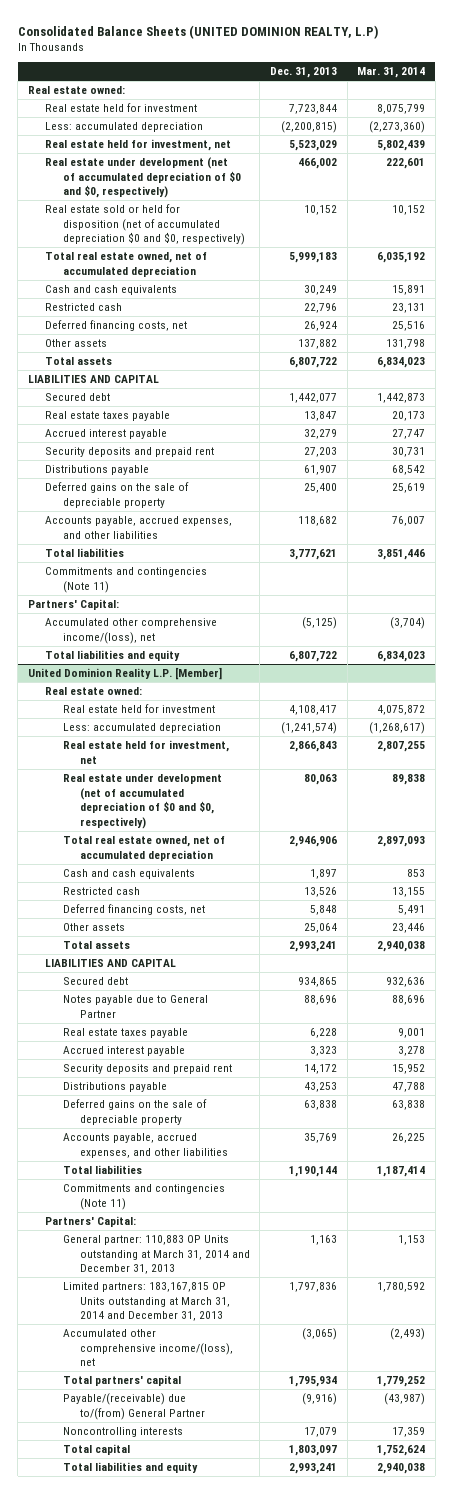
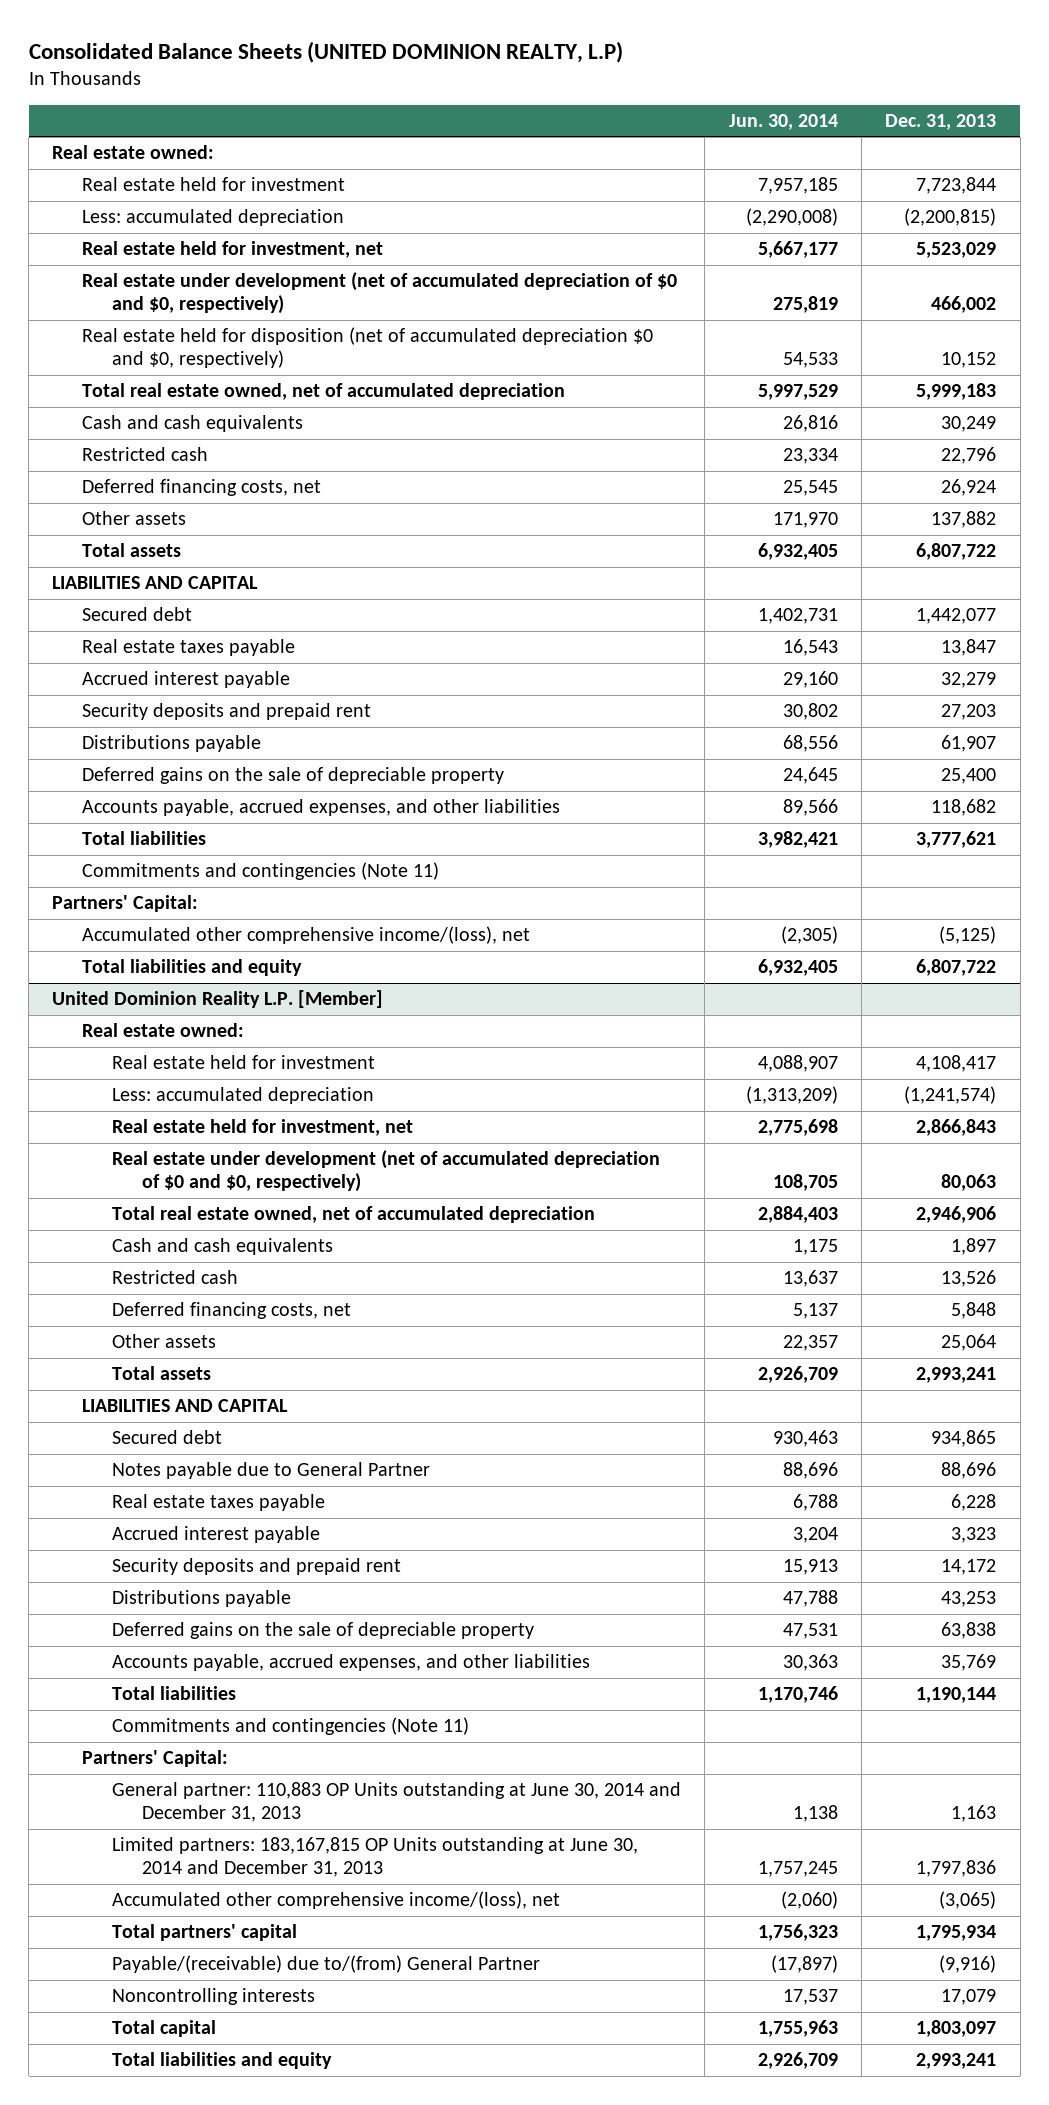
[357,67,426,79] Mar. 31, 2014 -> none
none -> [728,113,838,130] Jun. 30, 2014
[45,203,245,246] Real estate sold or held for disposition (net of accumulated depreciation $0 and $0, respectively) -> [82,327,654,369] Real estate held for disposition (net of accumulated depreciation $0 and $0, respectively)
[62,1234,250,1275] General partner: 110,883 OP Units outstanding at March 31, 2014 and December 31, 2013 -> [111,1782,681,1823] General partner: 110,883 OP Units outstanding at June 30, 2014 and December 31, 2013
[62,1281,230,1322] Limited partners: 183,167,815 OP Units outstanding at March 31, 2014 and December 31, 2013 -> [111,1837,638,1878] Limited partners: 183,167,815 OP Units outstanding at June 30, 2014 and December 31, 2013

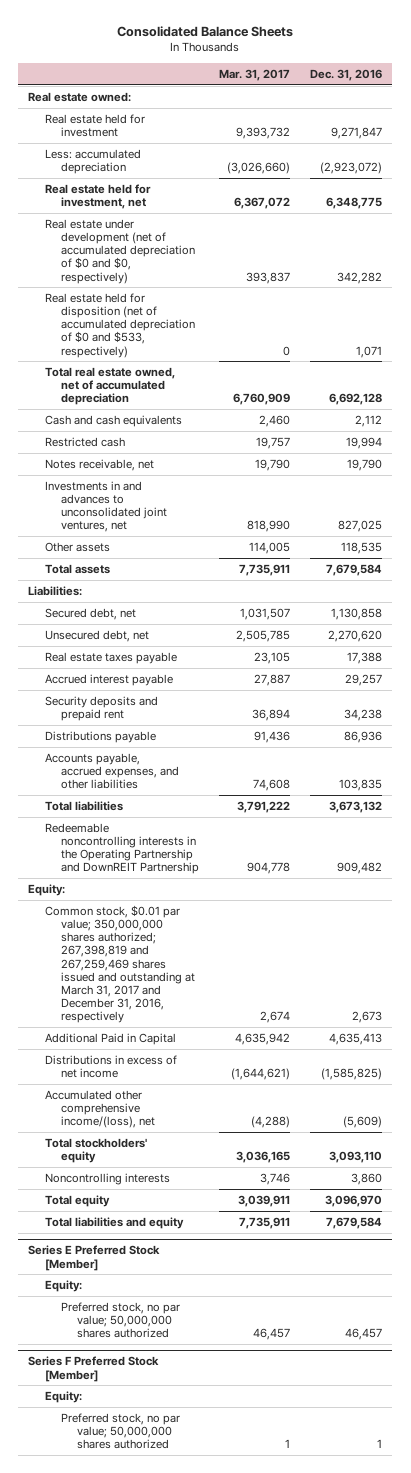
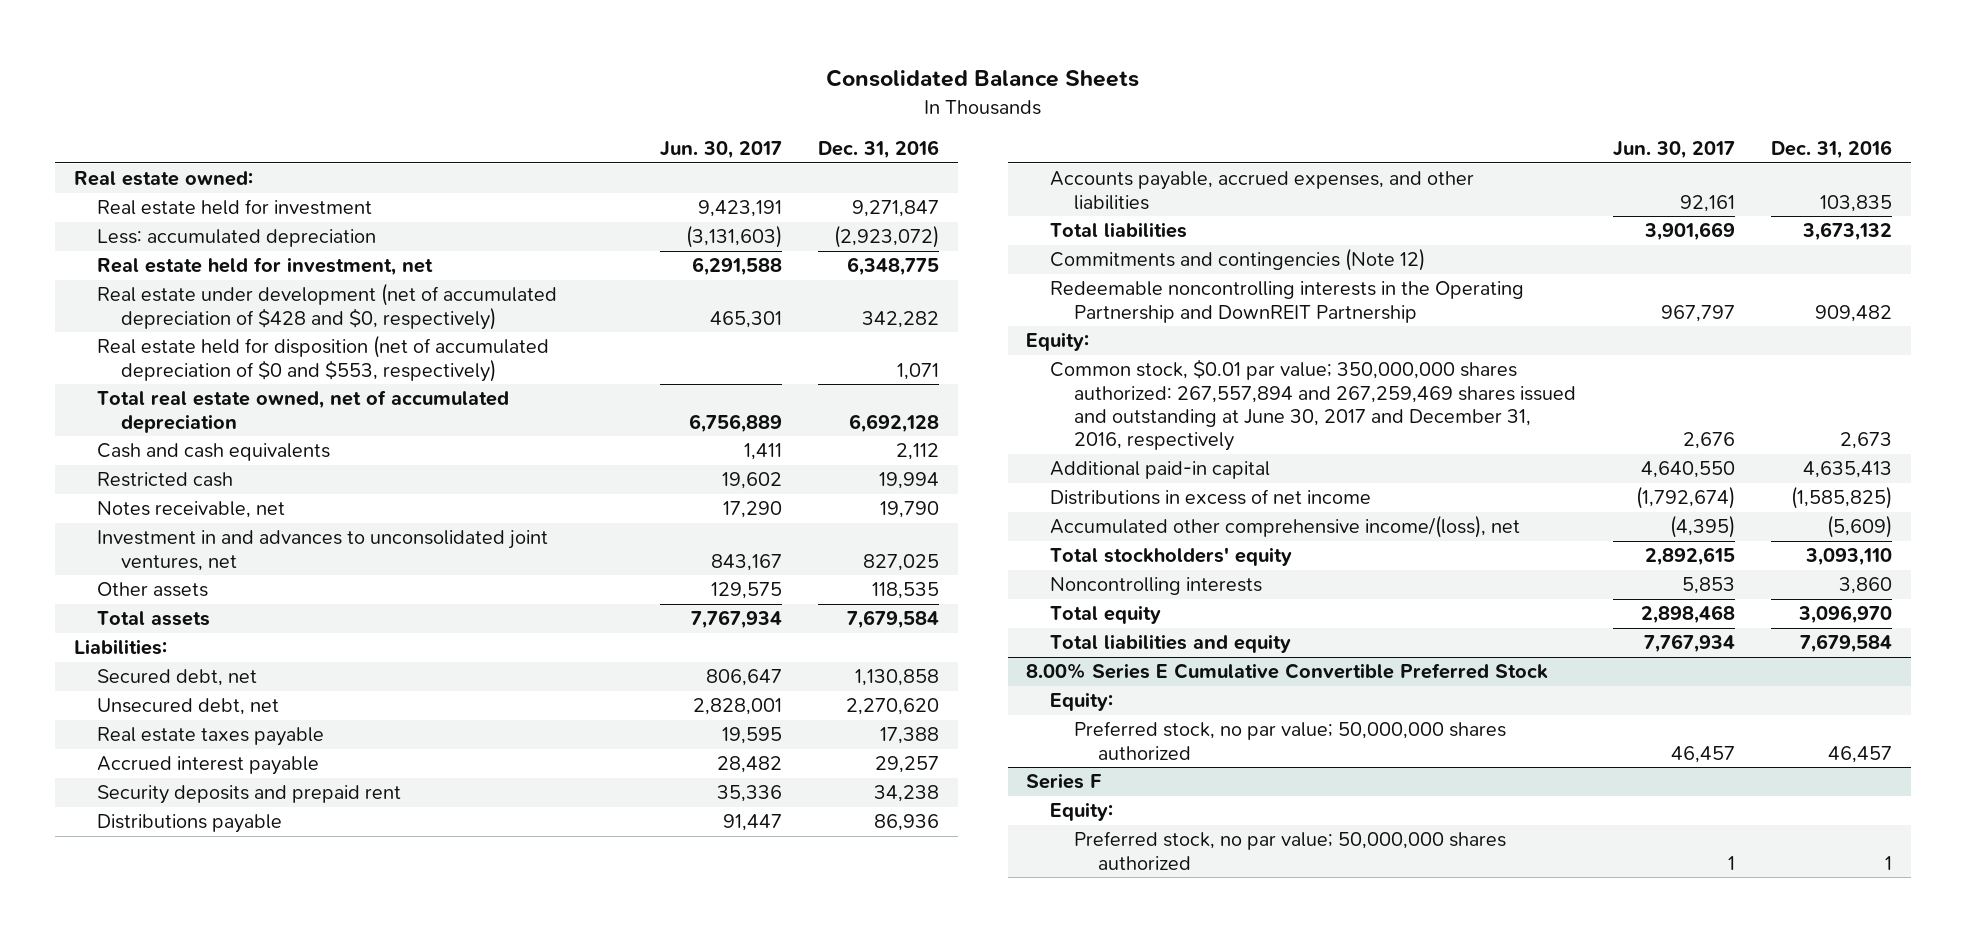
[219,68,291,81] Mar. 31, 2017 -> none
none -> [659,141,782,160] Jun. 30, 2017
[44,218,195,284] Real estate under development (net of accumulated depreciation of $0 and $0, respectively) -> [97,283,558,330] Real estate under development (net of accumulated depreciation of $428 and $0, respectively)
[44,292,195,358] Real estate held for disposition (net of accumulated depreciation of $0 and $533, respectively) -> [97,335,550,382] Real estate held for disposition (net of accumulated depreciation of $0 and $553, respectively)
[44,480,167,533] Investments in and advances to unconsolidated joint ventures, net -> [97,530,549,571] Investment in and advances to unconsolidated joint ventures, net
none -> [1050,248,1426,272] Commitments and contingencies (Note 12)
[44,904,195,1024] Common stock, $0.01 par value; 350,000,000 shares authorized; 267,398,819 and 267,259,469 shares issued and outstanding at March 31, 2017 and December 31, 2016, respectively -> [1050,359,1577,452] Common stock, $0.01 par value; 350,000,000 shares authorized: 267,557,894 and 267,259,469 shares issued and outstanding at June 30, 2017 and December 31, 2016, respectively
[44,1032,176,1045] Additional Paid in Capital -> [1050,461,1271,480] Additional paid-in capital
[28,1245,161,1271] Series E Preferred Stock [Member] -> [1026,663,1549,680] 8.00% Series E Cumulative Convertible Preferred Stock
[28,1356,160,1382] Series F Preferred Stock [Member] -> [1026,773,1103,790] Series F

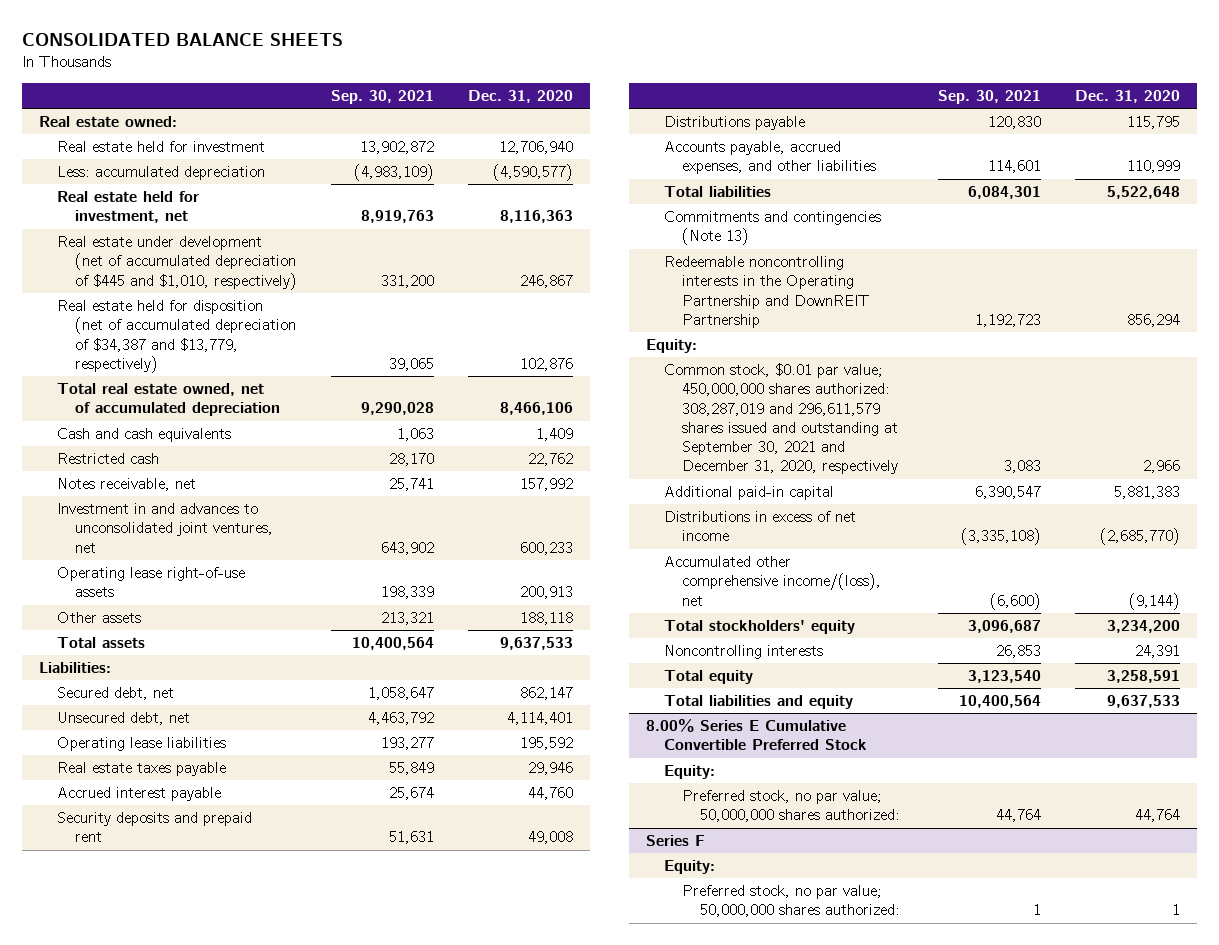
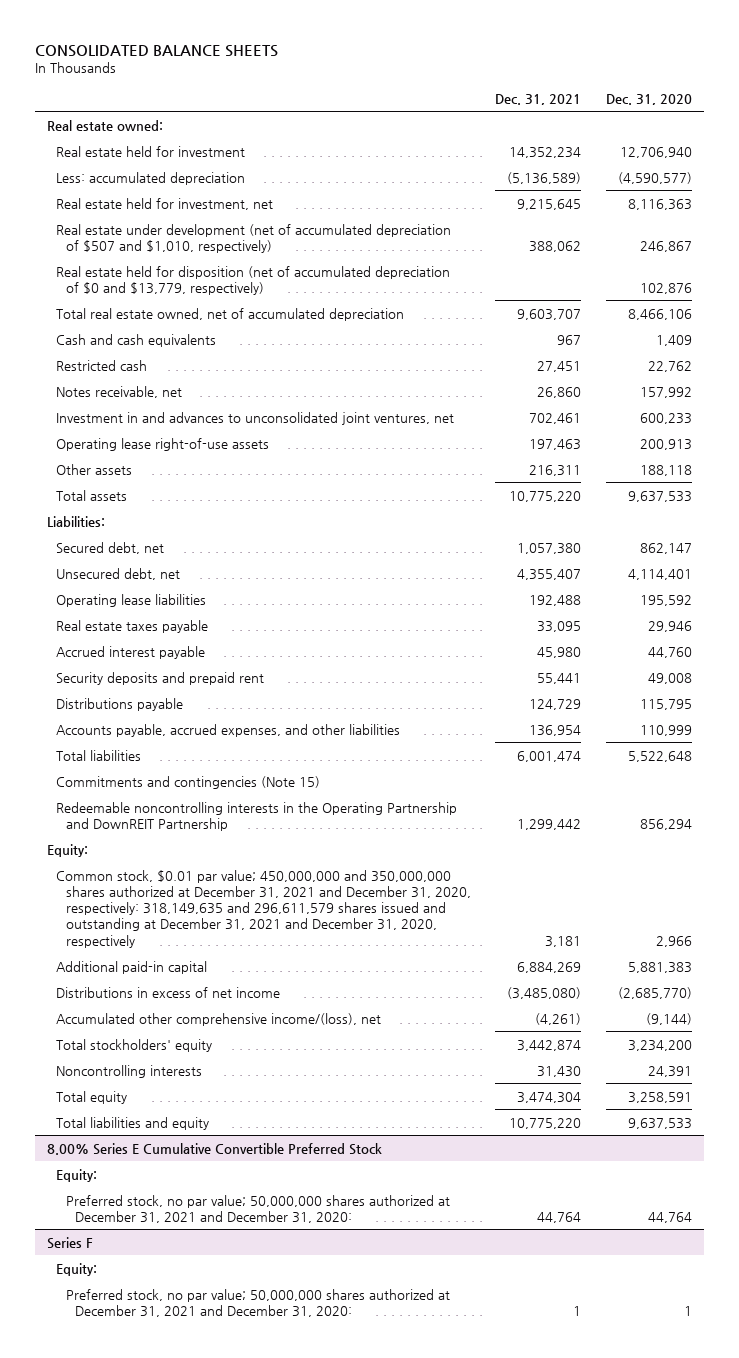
[331,89,435,104] Sep. 30, 2021 -> none
none -> [495,93,582,105] Dec. 31, 2021
[57,236,298,290] Real estate under development (net of accumulated depreciation of $445 and $1,010, respectively) -> [56,223,452,253] Real estate under development (net of accumulated depreciation of $507 and $1,010, respectively)
[57,300,297,373] Real estate held for disposition (net of accumulated depreciation of $34,387 and $13,779, respectively) -> [56,265,451,295] Real estate held for disposition (net of accumulated depreciation of $0 and $13,779, respectively)
[663,211,881,246] Commitments and contingencies (Note 13) -> [56,775,321,789] Commitments and contingencies (Note 15)
[663,363,899,475] Common stock, $0.01 par value; 450,000,000 shares authorized: 308,287,019 and 296,611,579 shares issued and outstanding at September 30, 2021 and December 31, 2020, respectively -> [56,869,471,948] Common stock, $0.01 par value; 450,000,000 and 350,000,000 shares authorized at December 31, 2021 and December 31, 2020, respectively: 318,149,635 and 296,611,579 shares issued and outstanding at December 31, 2021 and December 31, 2020, respectively
[682,790,901,823] Preferred stock, no par value; 50,000,000 shares authorized: -> [65,1194,450,1223] Preferred stock, no par value; 50,000,000 shares authorized at December 31, 2021 and December 31, 2020:
[682,885,901,918] Preferred stock, no par value; 50,000,000 shares authorized: -> [65,1288,450,1317] Preferred stock, no par value; 50,000,000 shares authorized at December 31, 2021 and December 31, 2020:

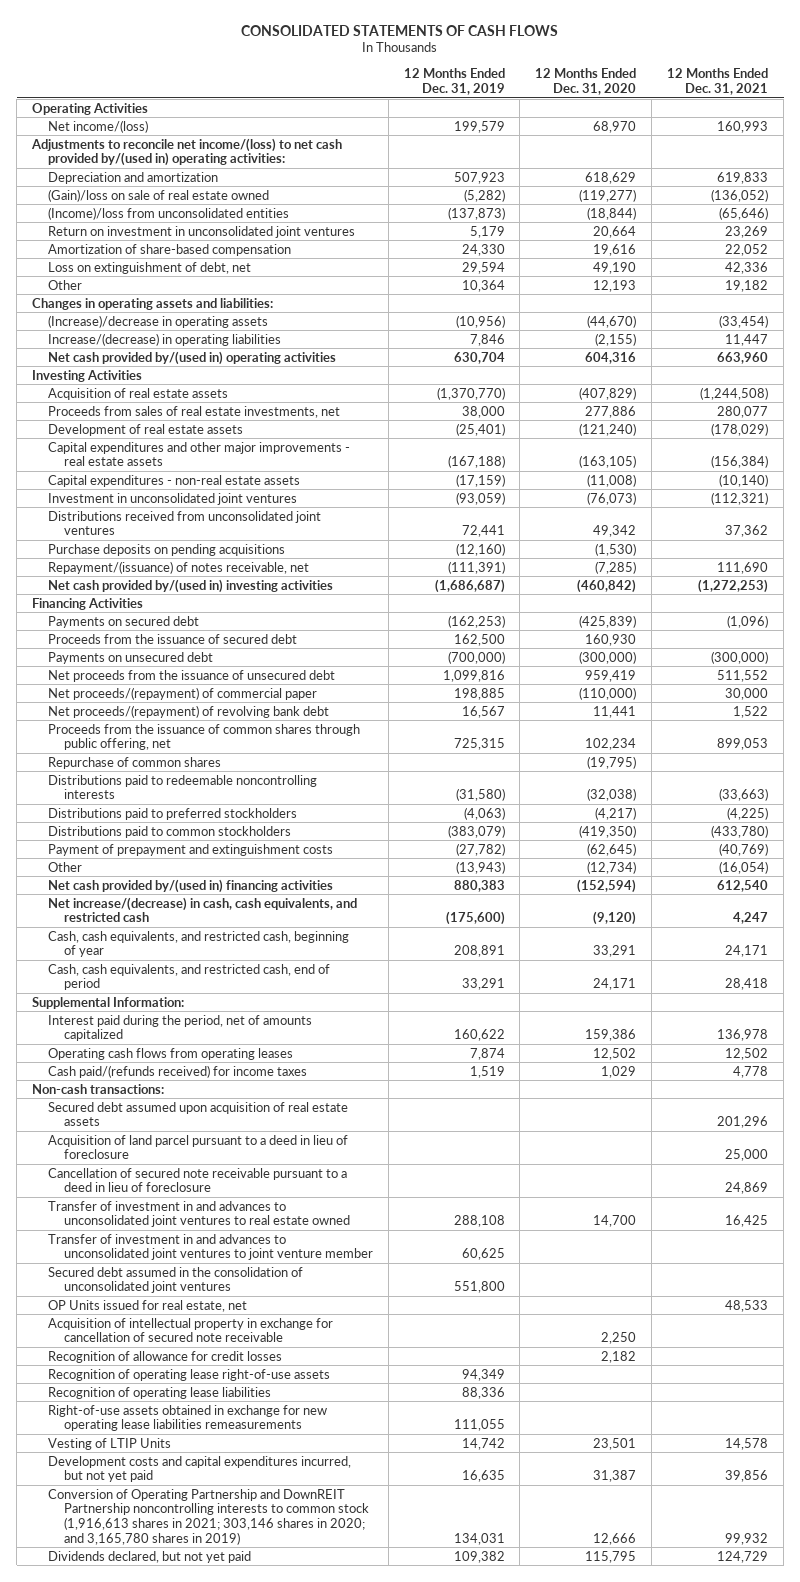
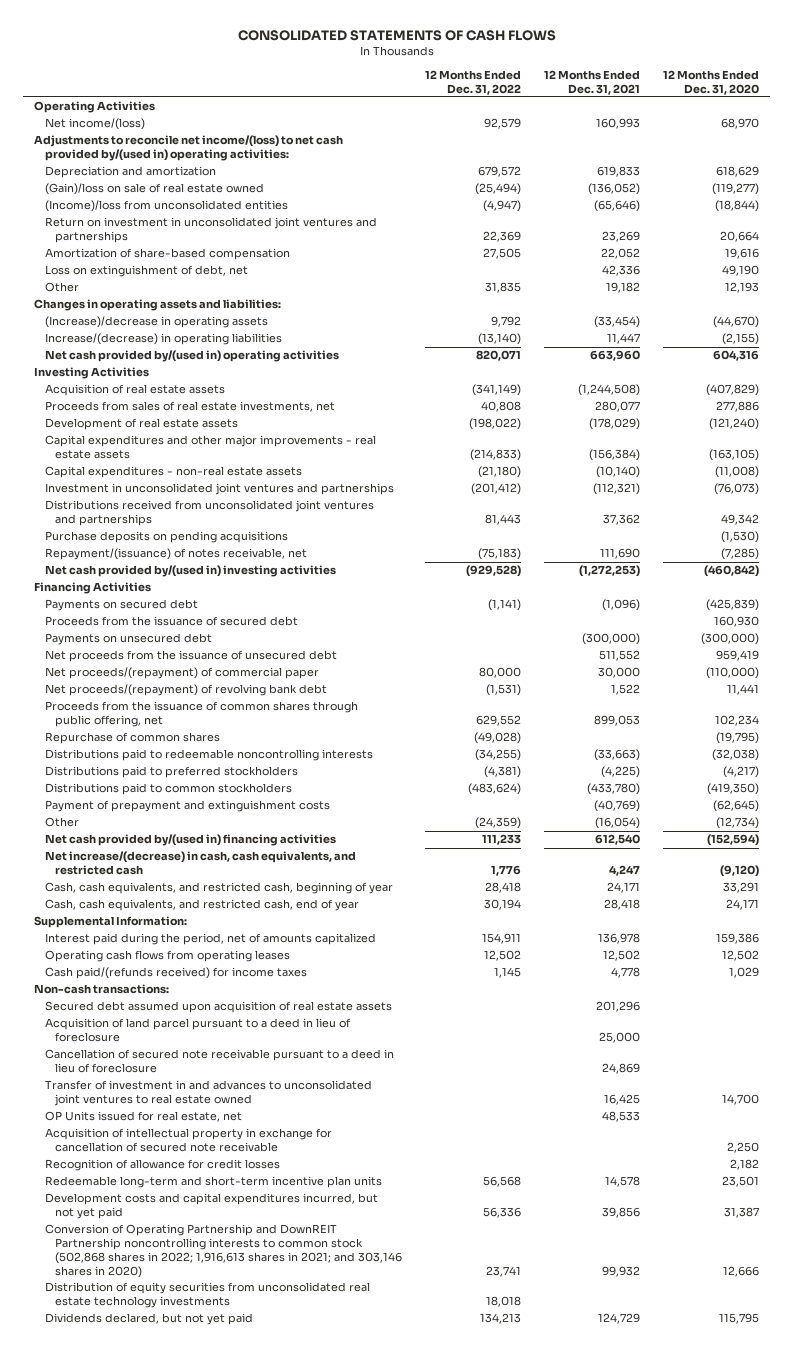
[403,68,505,96] 12 Months Ended Dec. 31, 2019 -> none
none -> [425,69,522,95] 12 Months Ended Dec. 31, 2022
[47,225,355,238] Return on investment in unconsolidated joint ventures -> [44,217,377,244] Return on investment in unconsolidated joint ventures and partnerships
[47,492,297,505] Investment in unconsolidated joint ventures -> [44,483,394,496] Investment in unconsolidated joint ventures and partnerships
[47,510,321,536] Distributions received from unconsolidated joint ventures -> [44,500,374,527] Distributions received from unconsolidated joint ventures and partnerships
[47,963,330,991] Cash, cash equivalents, and restricted cash, end of period -> [44,899,359,912] Cash, cash equivalents, and restricted cash, end of year
[47,1233,373,1261] Transfer of investment in and advances to unconsolidated joint ventures to joint venture member -> none
[47,1266,303,1294] Secured debt assumed in the consolidation of unconsolidated joint ventures -> none
[47,1368,330,1381] Recognition of operating lease right-of-use assets -> none
[47,1386,271,1399] Recognition of operating lease liabilities -> none
[47,1404,327,1432] Right-of-use assets obtained in exchange for new operating lease liabilities remeasurements -> none
[47,1437,171,1450] Vesting of LTIP Units -> [44,1176,382,1189] Redeemable long-term and short-term incentive plan units
[47,1488,369,1545] Conversion of Operating Partnership and DownREIT Partnership noncontrolling interests to common stock (1,916,613 shares in 2021; 303,146 shares in 2020; and 3,165,780 shares in 2019) -> [44,1224,403,1279] Conversion of Operating Partnership and DownREIT Partnership noncontrolling interests to common stock (502,868 shares in 2022; 1,916,613 shares in 2021; and 303,146 shares in 2020)
none -> [44,1282,370,1309] Distribution of equity securities from unconsolidated real estate technology investments

